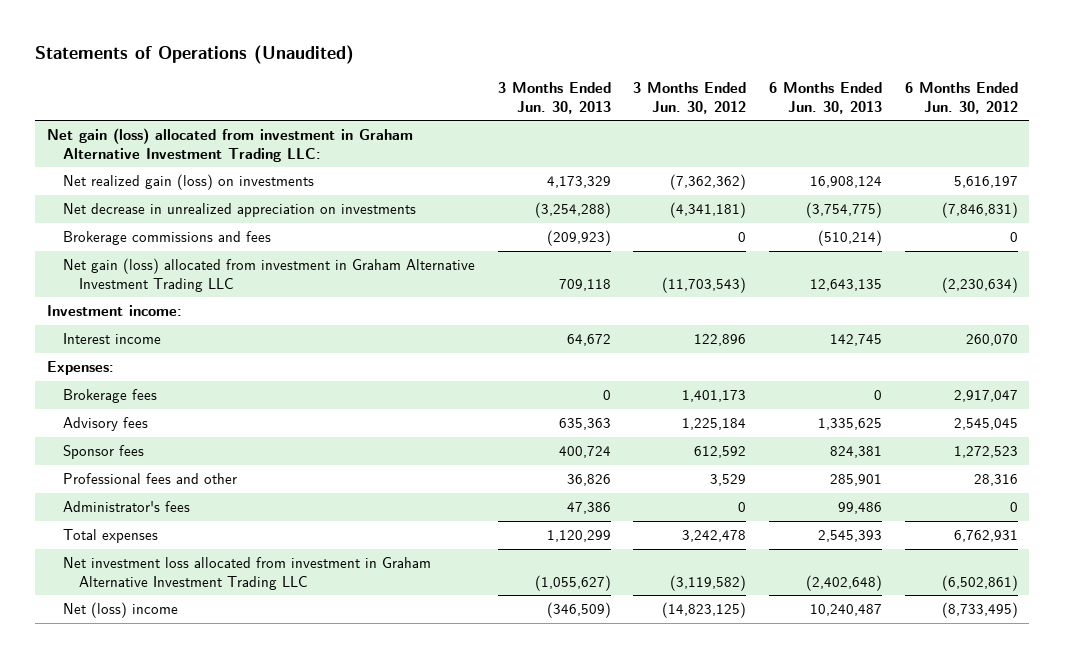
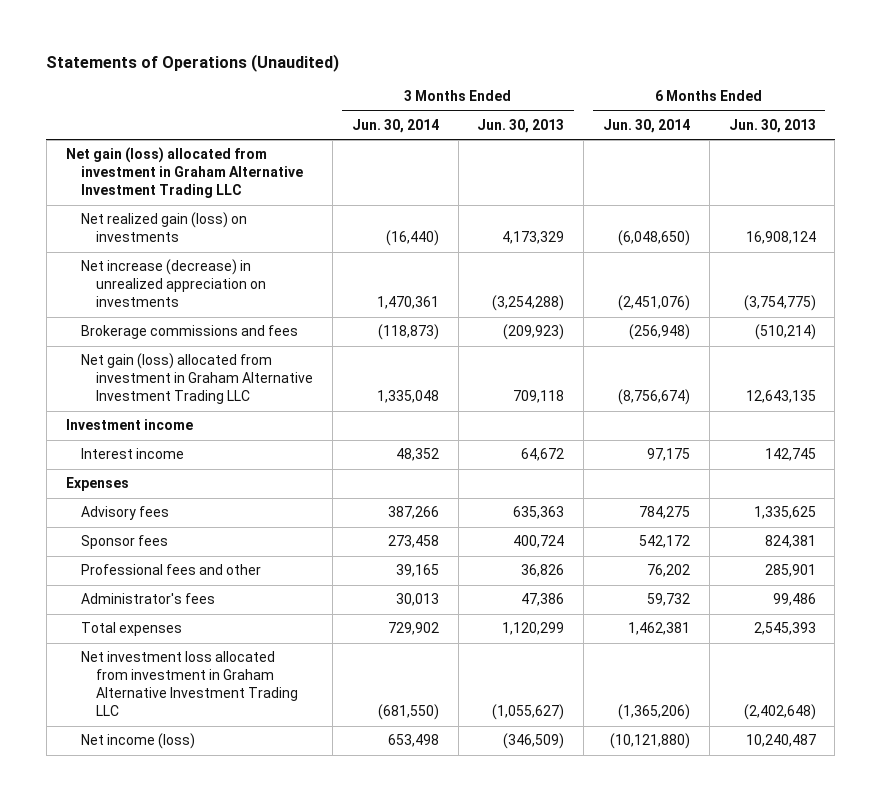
[633,81,747,114] 3 Months Ended Jun. 30, 2012 -> none
[904,81,1018,114] 6 Months Ended Jun. 30, 2012 -> none
none -> [351,118,439,133] Jun. 30, 2014
none -> [603,118,691,133] Jun. 30, 2014
[46,128,413,162] Net gain (loss) allocated from investment in Graham Alternative Investment Trading LLC: -> [65,147,303,199] Net gain (loss) allocated from investment in Graham Alternative Investment Trading LLC
[62,203,416,218] Net decrease in unrealized appreciation on investments -> [80,259,267,308] Net increase (decrease) in unrealized appreciation on investments
[46,305,182,317] Investment income: -> [65,419,193,431] Investment income
[62,389,157,404] Brokerage fees -> none
[46,361,114,376] Expenses: -> [65,477,129,492] Expenses
[62,602,178,619] Net (loss) income -> [80,733,195,750] Net income (loss)

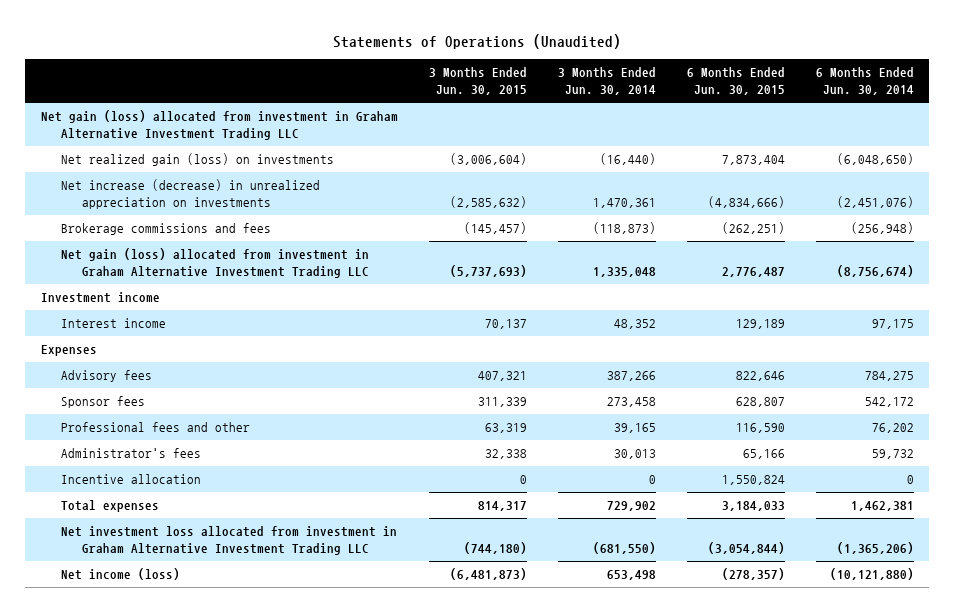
[477,118,565,133] Jun. 30, 2013 -> none
[728,118,816,133] Jun. 30, 2013 -> none
none -> [428,67,527,95] 3 Months Ended Jun. 30, 2015
none -> [686,67,785,95] 6 Months Ended Jun. 30, 2015
none -> [61,474,202,485] Incentive allocation

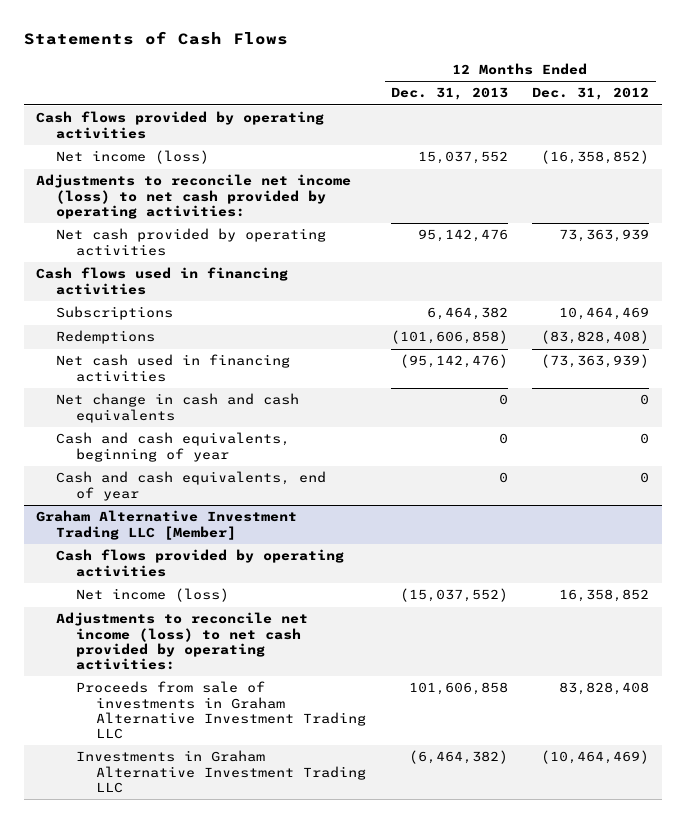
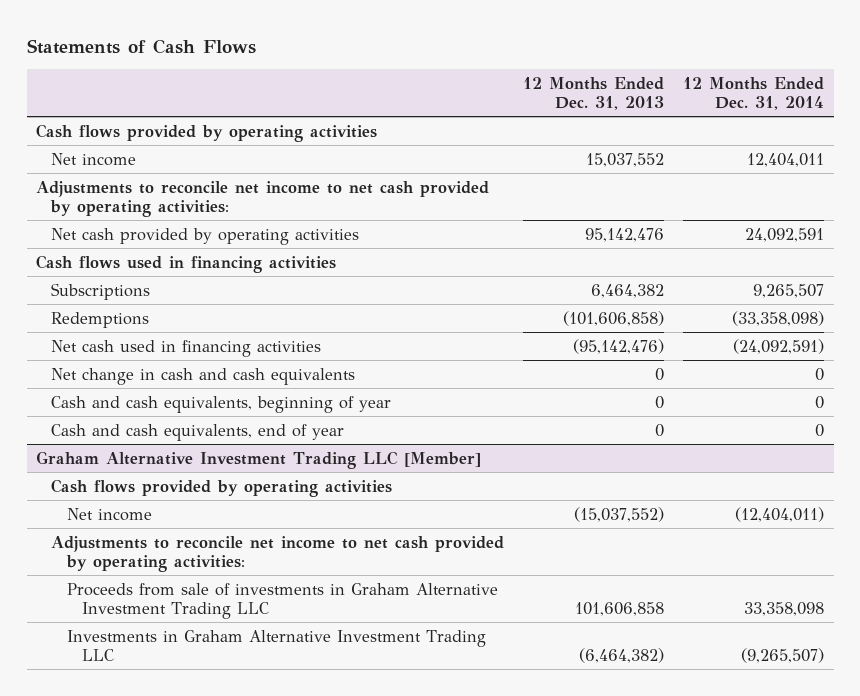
[532,87,650,101] Dec. 31, 2012 -> none
none -> [683,76,825,111] 12 Months Ended Dec. 31, 2014
[56,150,210,165] Net income (loss) -> [51,152,137,166] Net income
[36,174,352,220] Adjustments to reconcile net income (loss) to net cash provided by operating activities: -> [36,180,490,218] Adjustments to reconcile net income to net cash provided by operating activities:
[76,588,230,603] Net income (loss) -> [66,507,152,521] Net income
[56,612,309,671] Adjustments to reconcile net income (loss) to net cash provided by operating activities: -> [51,535,505,573] Adjustments to reconcile net income to net cash provided by operating activities:

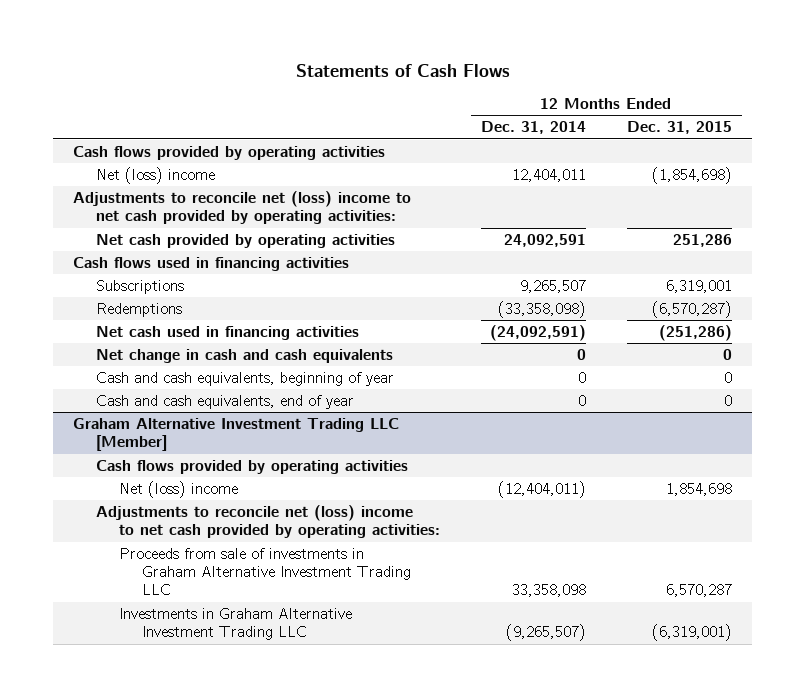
[523,76,665,111] 12 Months Ended Dec. 31, 2013 -> none
none -> [626,121,732,135] Dec. 31, 2015
[51,152,137,166] Net income -> [96,167,216,185] Net (loss) income
[36,180,490,218] Adjustments to reconcile net income to net cash provided by operating activities: -> [73,191,412,225] Adjustments to reconcile net (loss) income to net cash provided by operating activities:
[66,507,152,521] Net income -> [119,481,239,499] Net (loss) income
[51,535,505,573] Adjustments to reconcile net income to net cash provided by operating activities: -> [96,505,441,539] Adjustments to reconcile net (loss) income to net cash provided by operating activities:

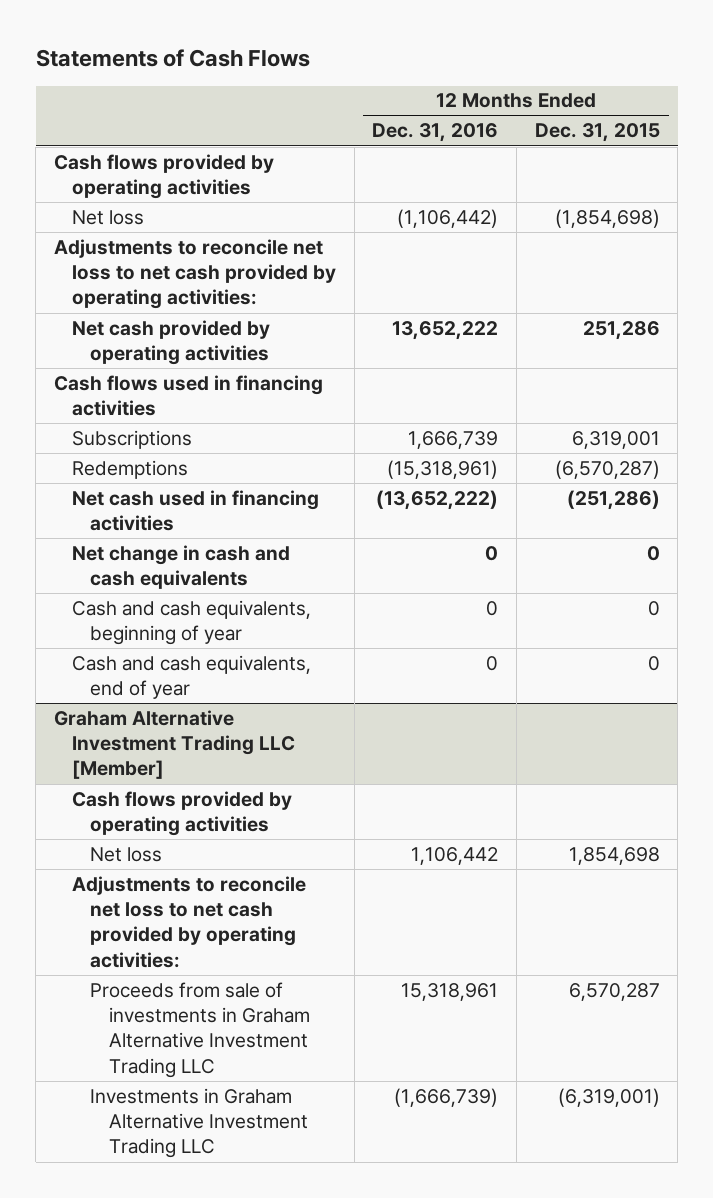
[481,121,587,135] Dec. 31, 2014 -> none
none -> [372,123,499,143] Dec. 31, 2016
[96,167,216,185] Net (loss) income -> [72,209,145,225] Net loss
[73,191,412,225] Adjustments to reconcile net (loss) income to net cash provided by operating activities: -> [53,238,337,310] Adjustments to reconcile net loss to net cash provided by operating activities:
[119,481,239,499] Net (loss) income -> [90,846,163,862] Net loss
[96,505,441,539] Adjustments to reconcile net (loss) income to net cash provided by operating activities: -> [72,875,307,968] Adjustments to reconcile net loss to net cash provided by operating activities:

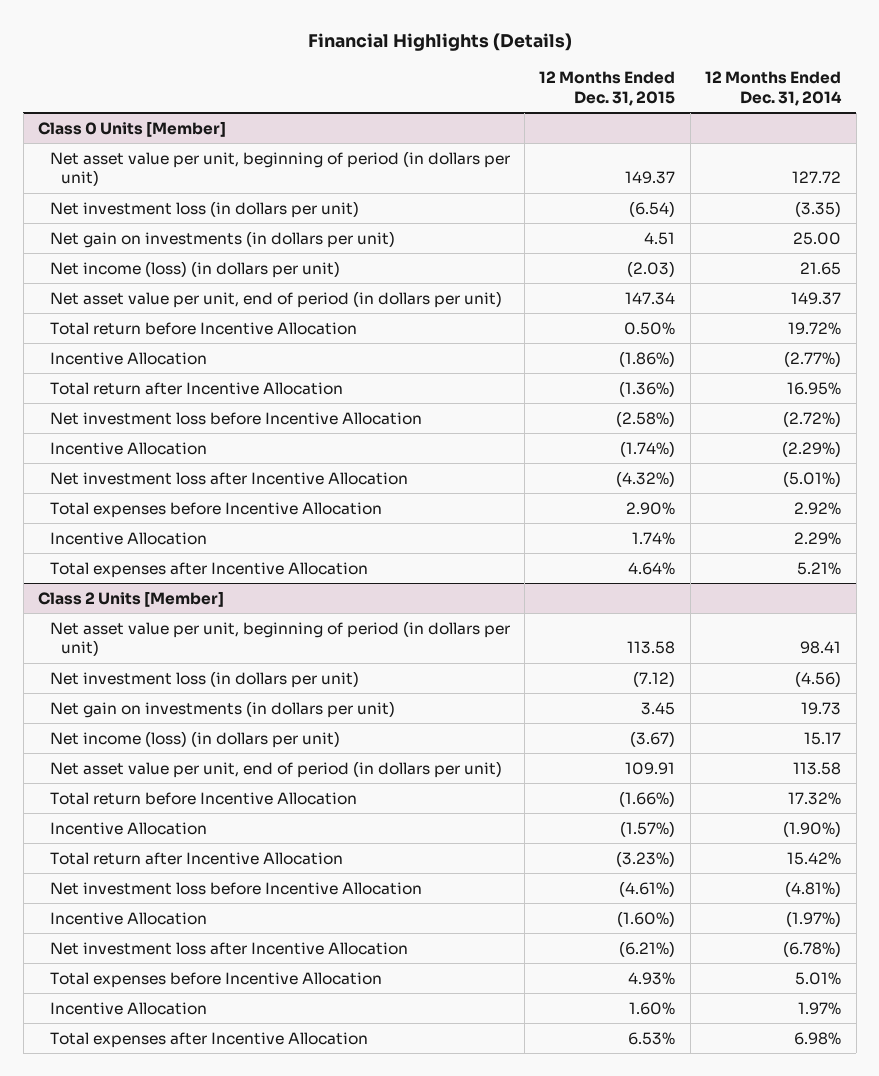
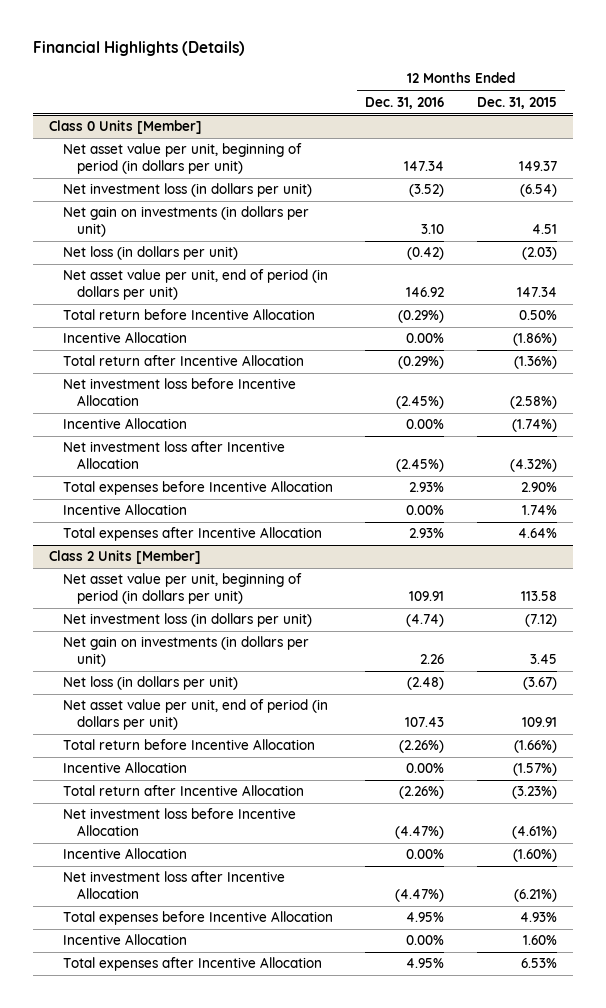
[705,71,843,106] 12 Months Ended Dec. 31, 2014 -> none
none -> [365,96,445,109] Dec. 31, 2016
[49,260,340,278] Net income (loss) (in dollars per unit) -> [63,246,239,261] Net loss (in dollars per unit)
[49,730,340,748] Net income (loss) (in dollars per unit) -> [63,676,239,691] Net loss (in dollars per unit)

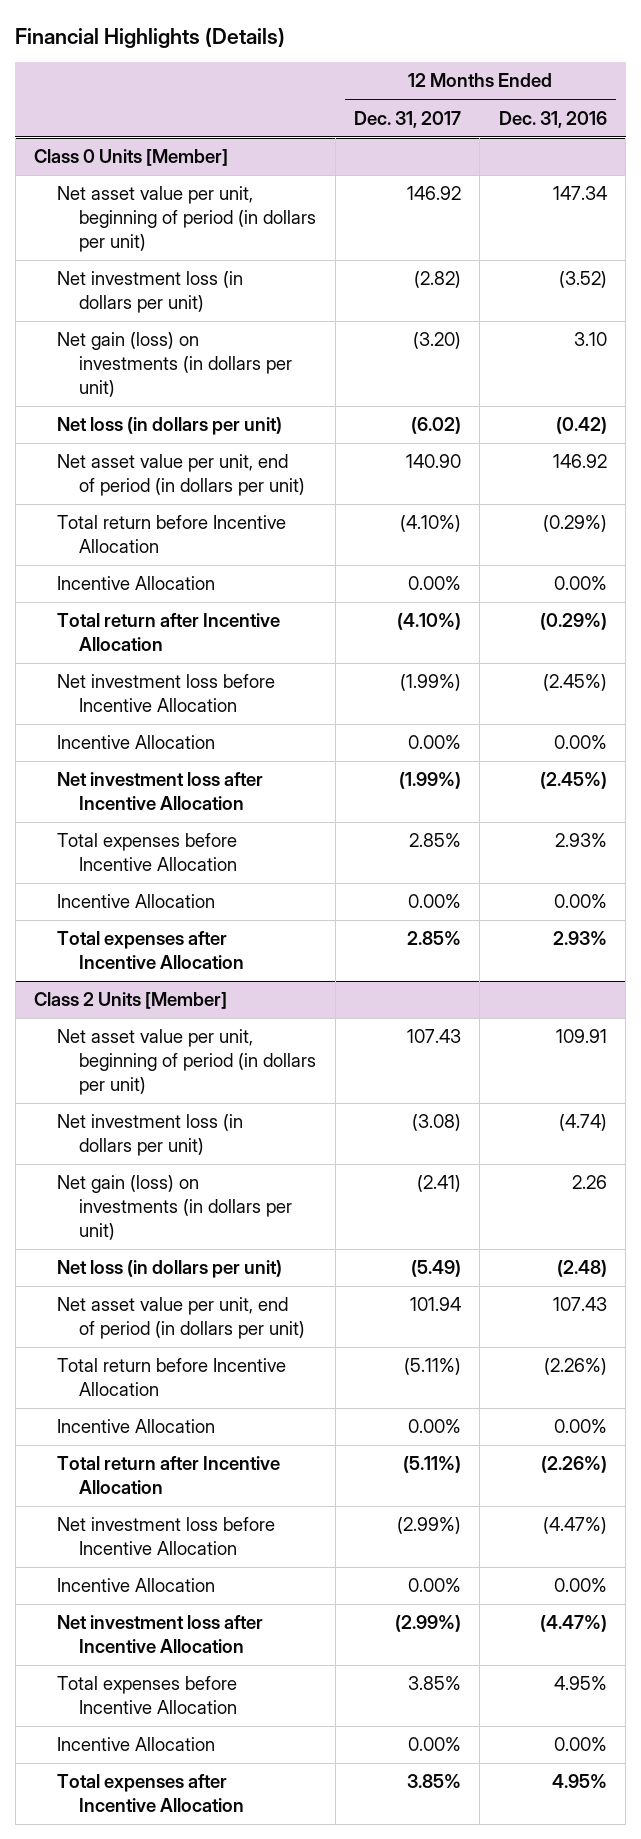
[476,96,557,109] Dec. 31, 2015 -> none
none -> [354,110,462,128] Dec. 31, 2017
[63,206,310,238] Net gain on investments (in dollars per unit) -> [56,332,293,397] Net gain (loss) on investments (in dollars per unit)
[63,636,310,668] Net gain on investments (in dollars per unit) -> [56,1175,293,1240] Net gain (loss) on investments (in dollars per unit)

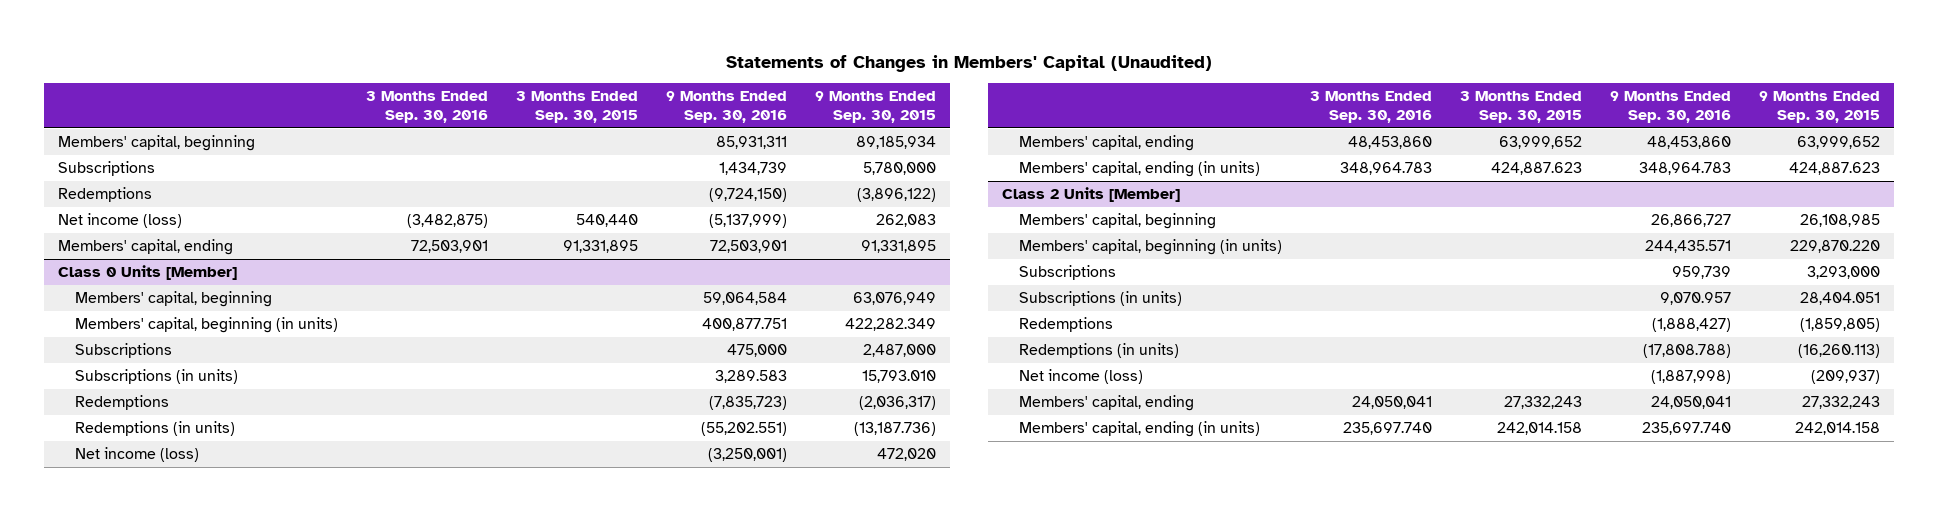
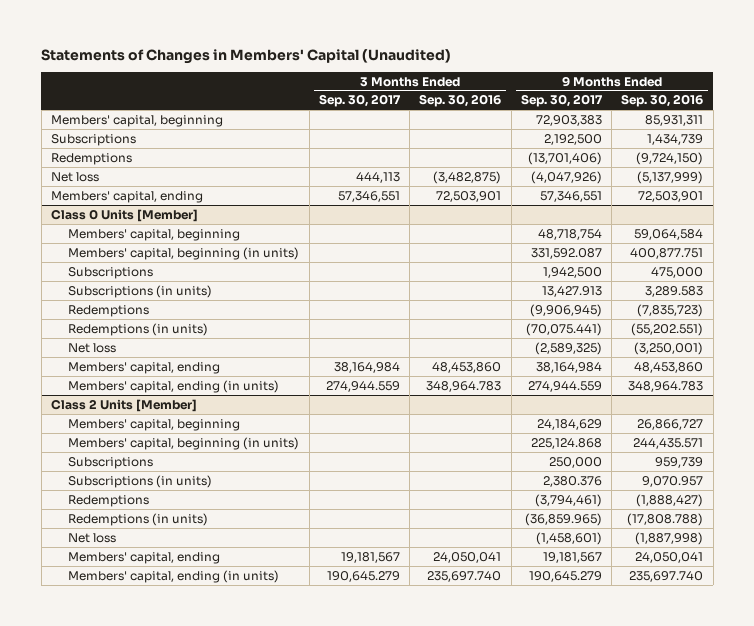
[515,91,638,124] 3 Months Ended Sep. 30, 2015 -> none
[814,91,936,124] 9 Months Ended Sep. 30, 2015 -> none
none -> [318,94,401,108] Sep. 30, 2017
none -> [520,94,603,108] Sep. 30, 2017
[57,213,182,229] Net income (loss) -> [50,171,99,182] Net loss
[74,447,199,463] Net income (loss) -> [68,342,117,353] Net loss
[1019,369,1144,385] Net income (loss) -> [68,532,117,543] Net loss

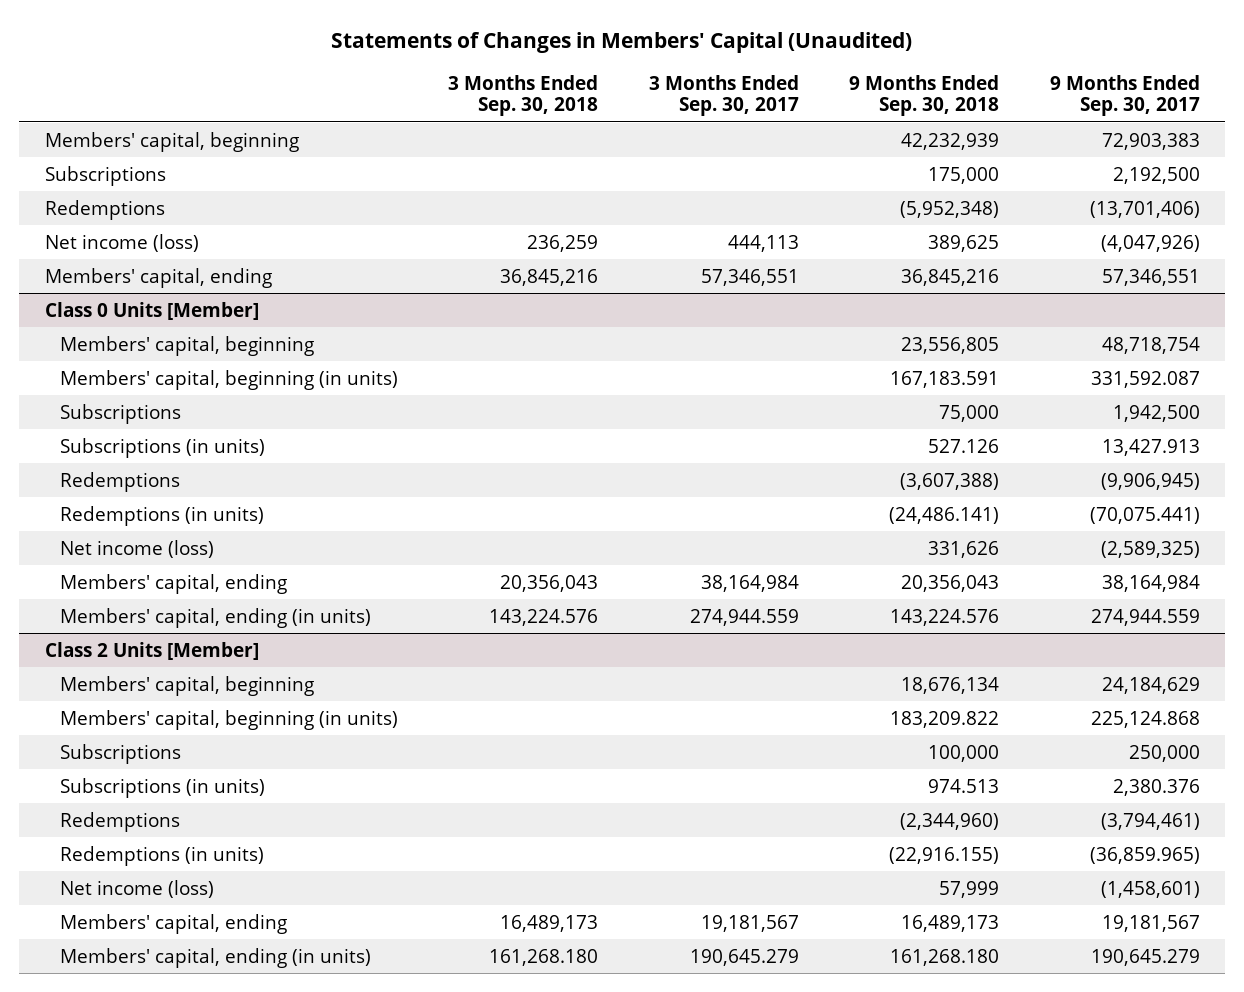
[419,94,502,108] Sep. 30, 2016 -> none
[621,94,704,108] Sep. 30, 2016 -> none
none -> [448,74,599,116] 3 Months Ended Sep. 30, 2018
none -> [849,74,1000,116] 9 Months Ended Sep. 30, 2018
[50,171,99,182] Net loss -> [44,233,199,252] Net income (loss)
[68,342,117,353] Net loss -> [59,539,214,558] Net income (loss)
[68,532,117,543] Net loss -> [59,879,214,898] Net income (loss)

